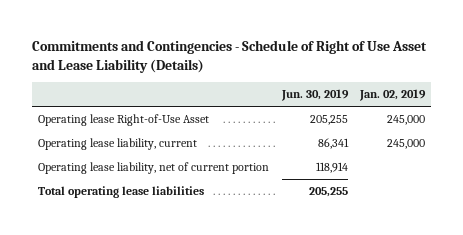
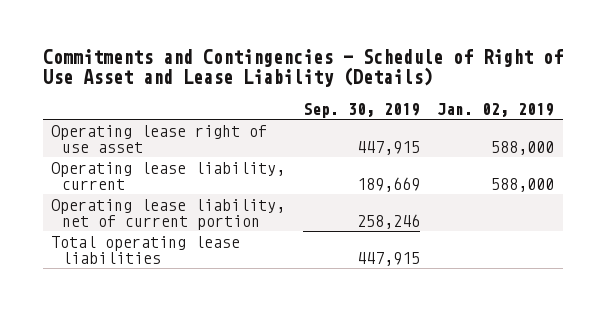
[280,89,349,102] Jun. 30, 2019 -> none
none -> [302,102,420,118] Sep. 30, 2019
[38,114,210,127] Operating lease Right-of-Use Asset -> [51,124,268,153] Operating lease right of use asset
[387,115,426,126] 245,000 -> [491,140,555,155] 588,000
[387,139,426,150] 245,000 -> [491,177,555,192] 588,000

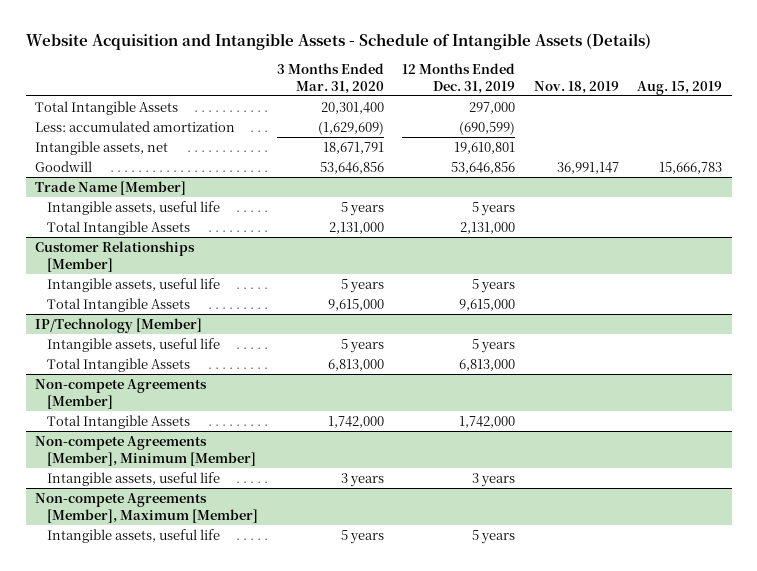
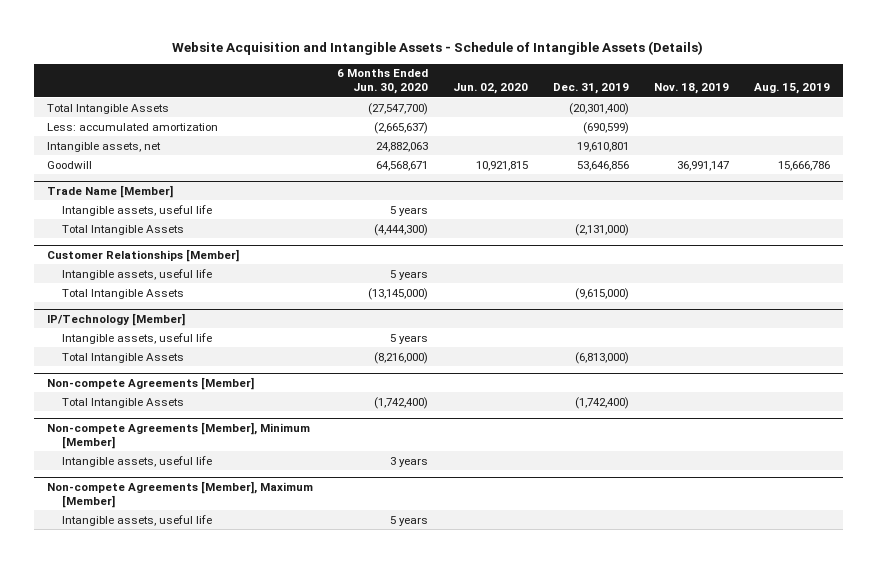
[276,63,384,94] 3 Months Ended Mar. 31, 2020 -> none
[402,63,516,94] 12 Months Ended Dec. 31, 2019 -> none
none -> [337,69,429,95] 6 Months Ended Jun. 30, 2020
none -> [453,83,529,95] Jun. 02, 2020
none -> [553,83,630,95] Dec. 31, 2019
[659,161,723,174] 15,666,783 -> [778,160,831,171] 15,666,786

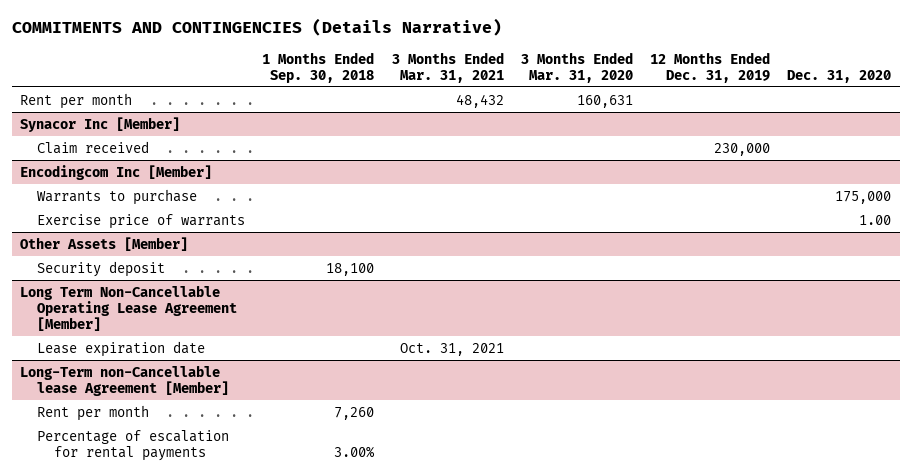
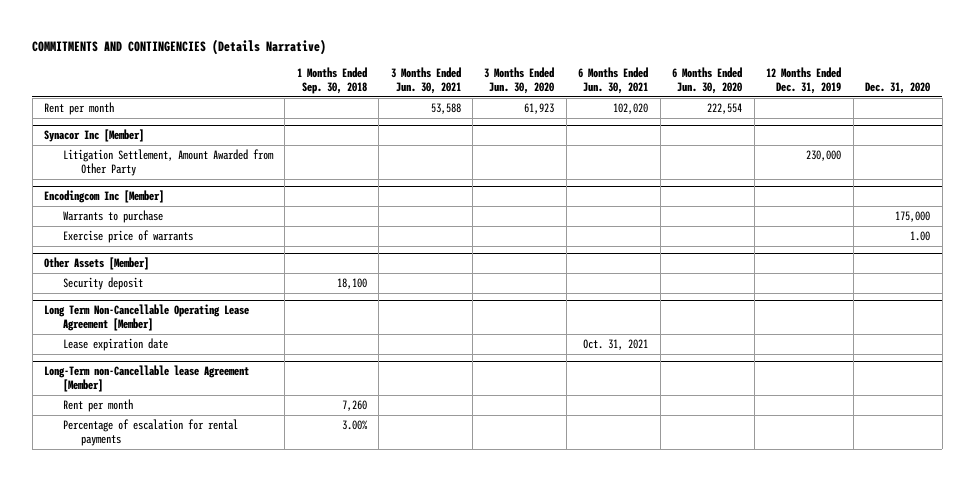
[391,51,504,83] 3 Months Ended Mar. 31, 2021 -> none
[520,51,633,83] 3 Months Ended Mar. 31, 2020 -> none
none -> [390,66,461,94] 3 Months Ended Jun. 30, 2021
none -> [484,66,555,94] 3 Months Ended Jun. 30, 2020
none -> [578,66,649,94] 6 Months Ended Jun. 30, 2021
none -> [672,66,743,94] 6 Months Ended Jun. 30, 2020
[37,140,150,154] Claim received -> [62,149,274,177] Litigation Settlement, Amount Awarded from Other Party

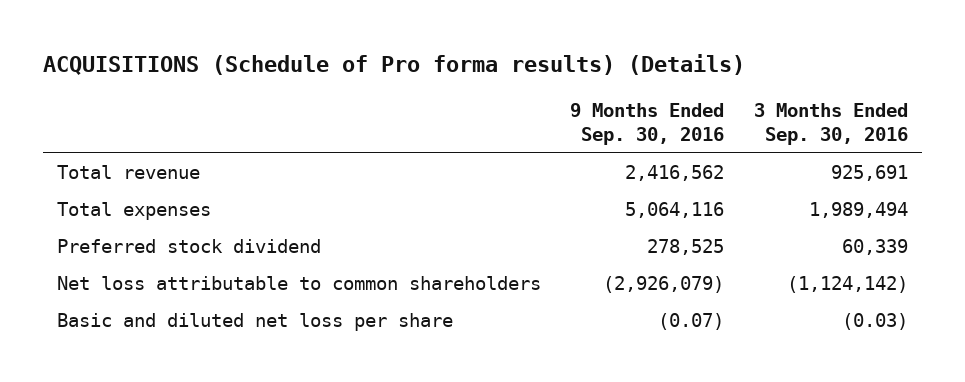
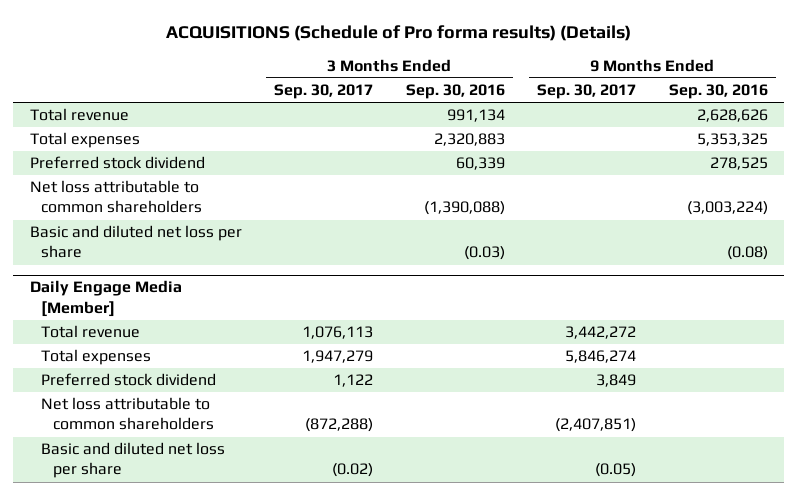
none -> [274,84,374,100] Sep. 30, 2017
none -> [537,84,637,100] Sep. 30, 2017
[625,165,725,182] 2,416,562 -> [696,109,768,123] 2,628,626
[830,165,908,182] 925,691 -> [446,109,505,123] 991,134
[625,202,725,219] 5,064,116 -> [696,133,768,147] 5,353,325
[808,202,908,219] 1,989,494 -> [433,133,505,147] 2,320,883
[603,276,725,294] (2,926,079) -> [686,201,768,216] (3,003,224)
[786,276,908,294] (1,124,142) -> [423,201,505,216] (1,390,088)
[658,313,725,331] (0.07) -> [726,246,768,261] (0.08)
none -> [29,280,182,317] Daily Engage Media [Member]
none -> [41,325,141,339] Total revenue
none -> [41,349,152,366] Total expenses
none -> [41,373,217,387] Preferred stock dividend
none -> [41,397,214,431] Net loss attributable to common shareholders
none -> [41,442,226,479] Basic and diluted net loss per share

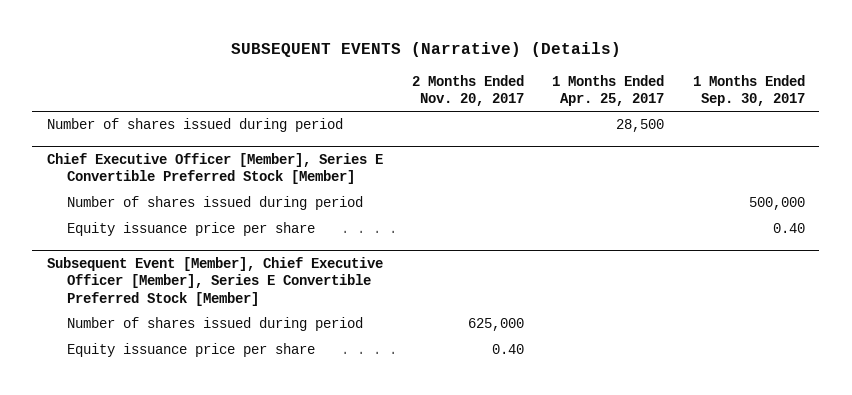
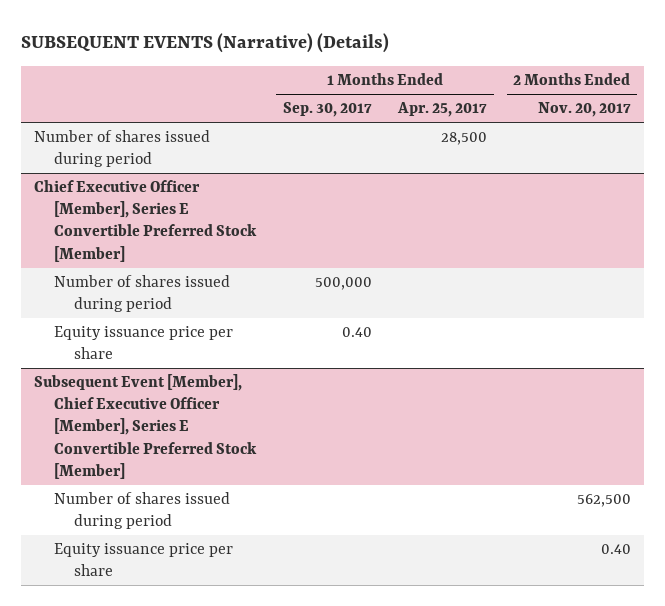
[467,318,524,332] 625,000 -> [576,494,631,508] 562,500

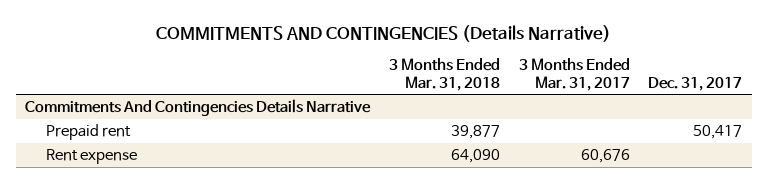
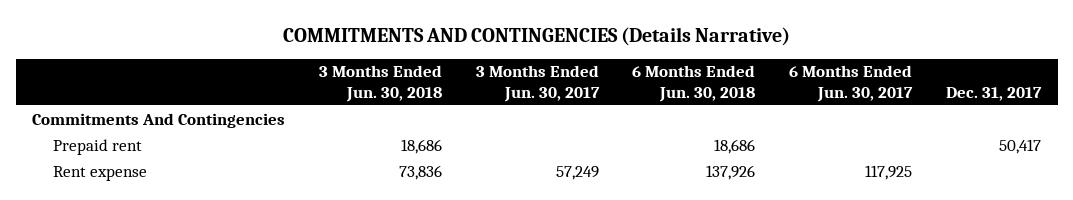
[389,58,501,91] 3 Months Ended Mar. 31, 2018 -> none
[518,58,630,91] 3 Months Ended Mar. 31, 2017 -> none
none -> [319,65,443,102] 3 Months Ended Jun. 30, 2018
none -> [475,65,600,102] 3 Months Ended Jun. 30, 2017
none -> [632,65,756,102] 6 Months Ended Jun. 30, 2018
none -> [789,65,914,102] 6 Months Ended Jun. 30, 2017
[25,99,372,117] Commitments And Contingencies Details Narrative -> [32,112,286,128] Commitments And Contingencies

